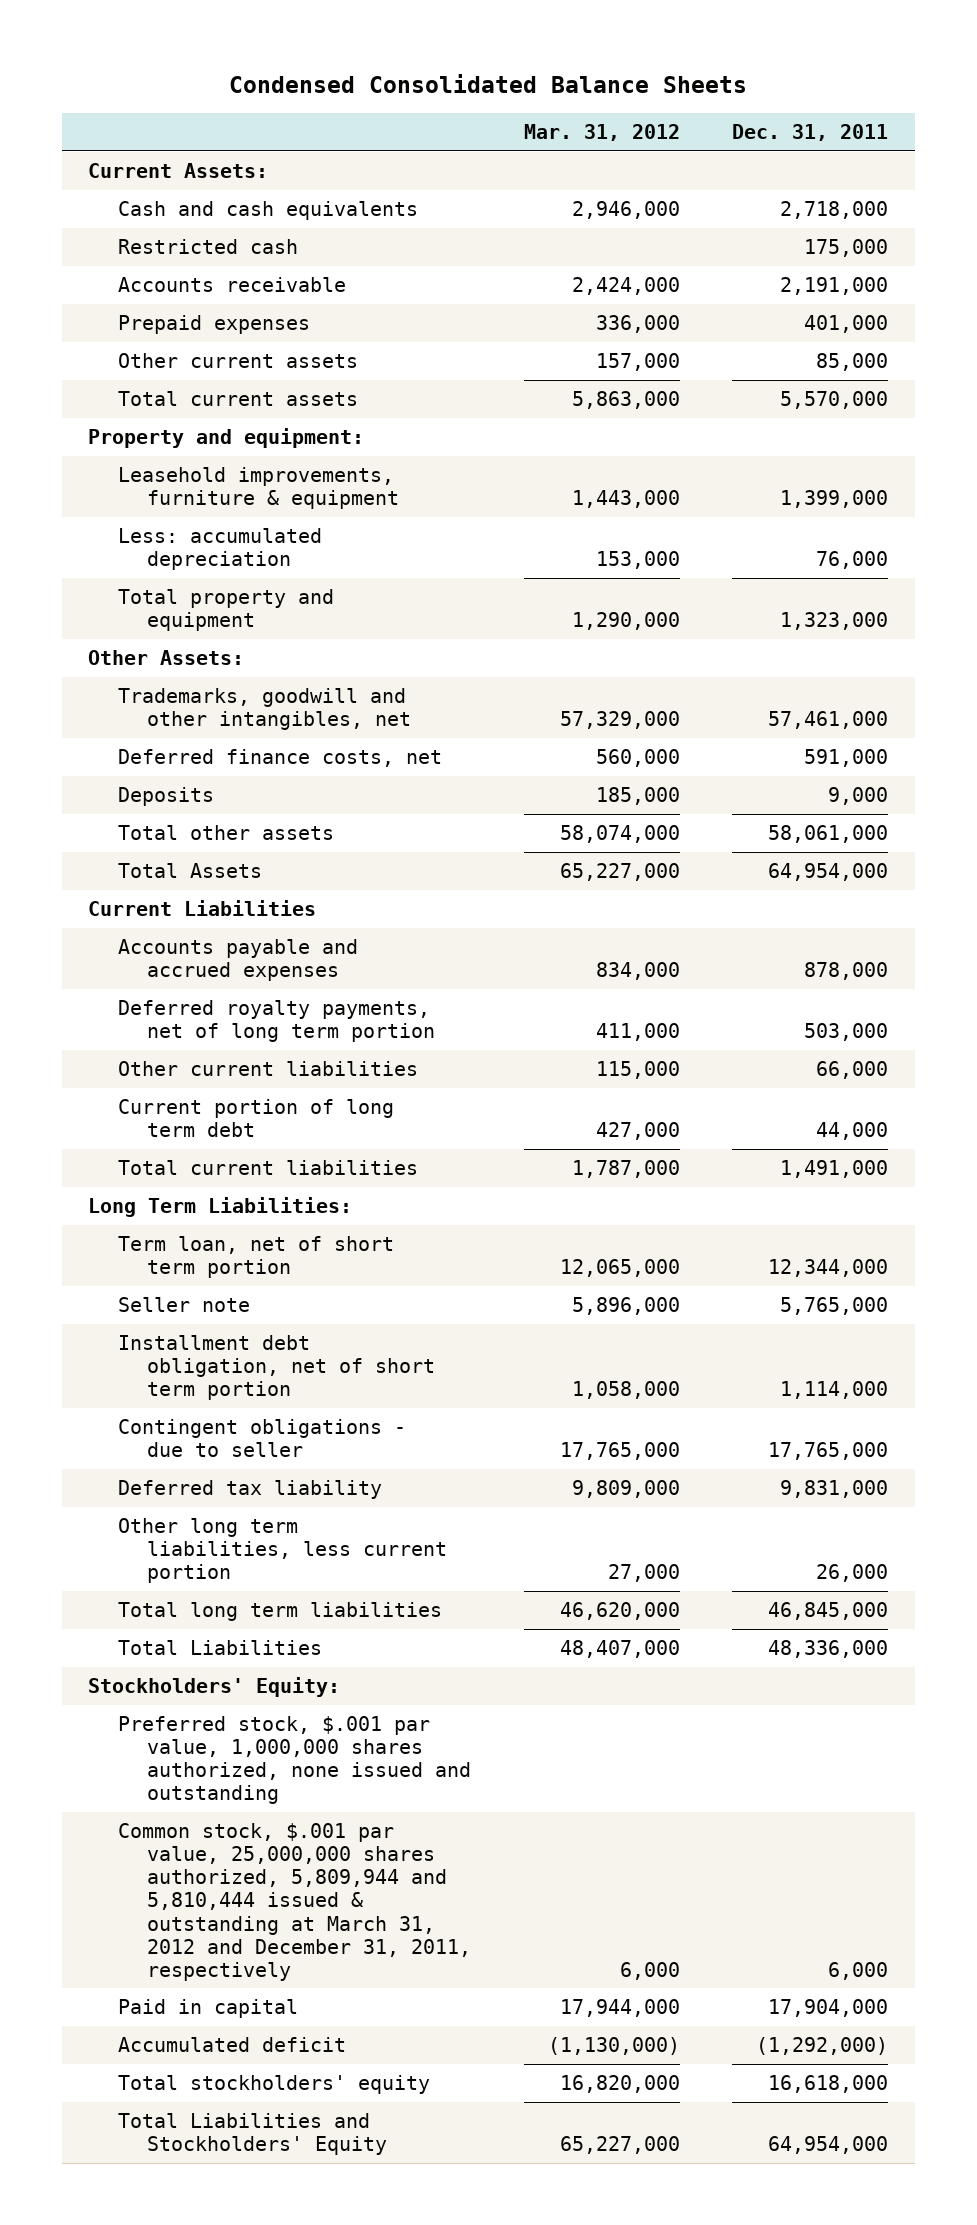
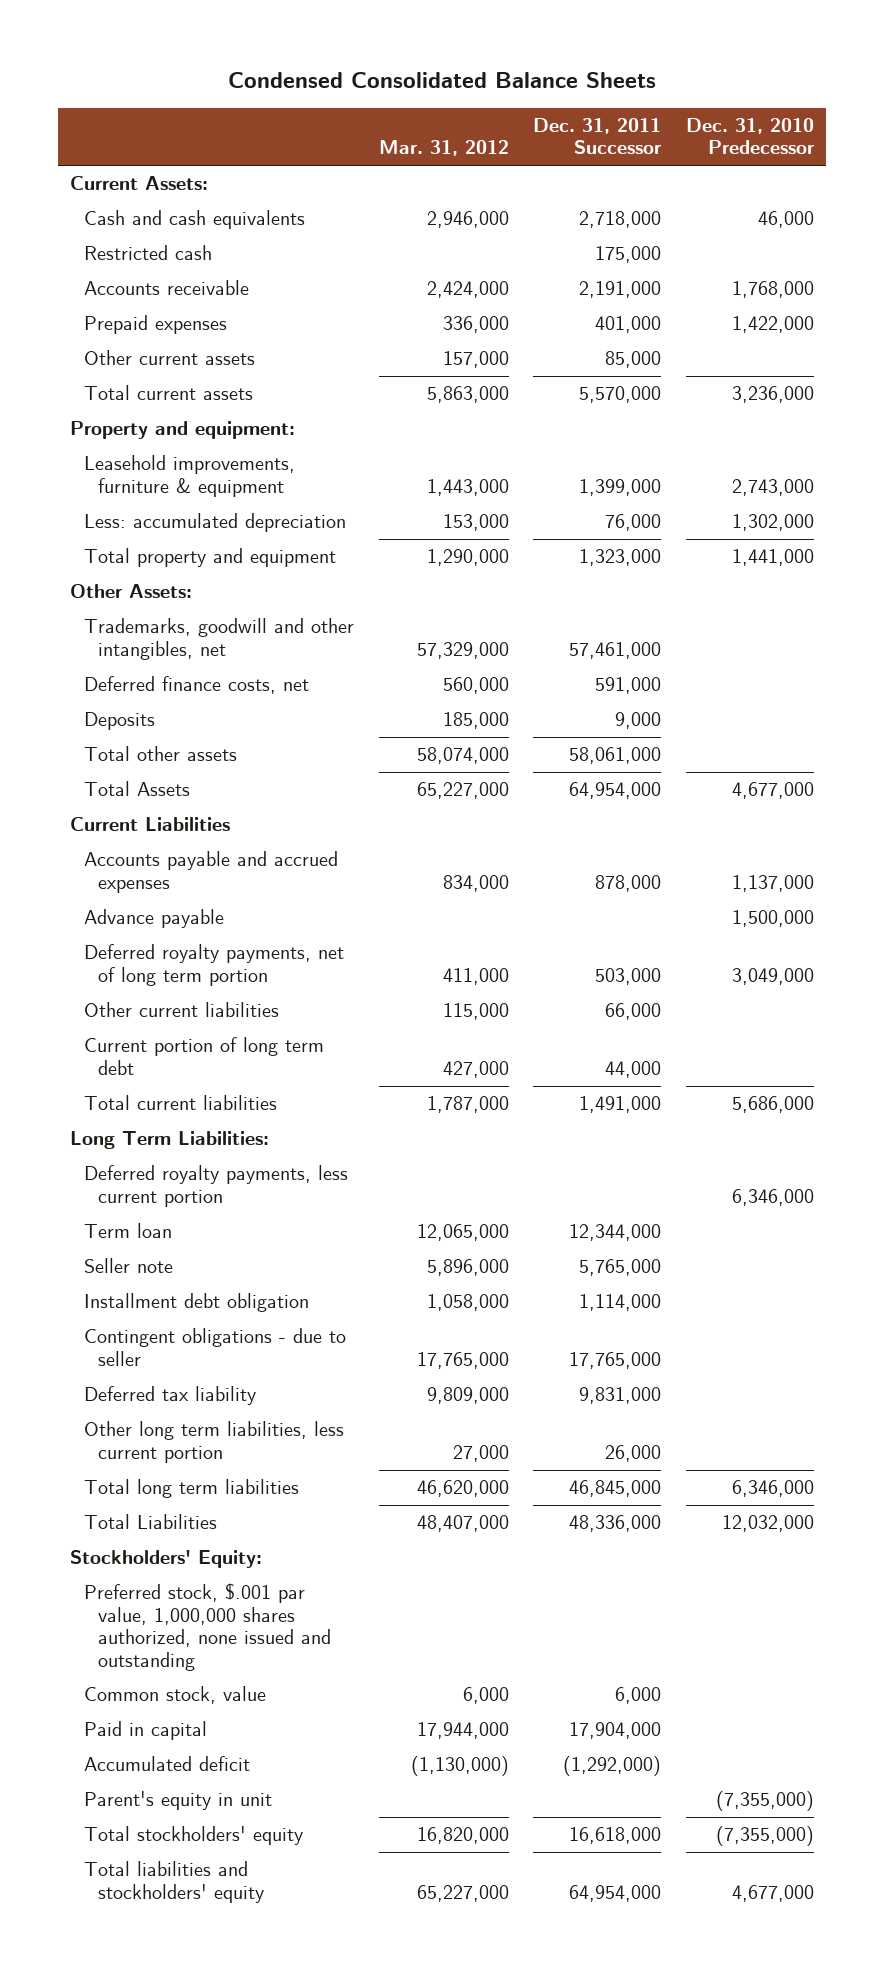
[732,124,889,142] Dec. 31, 2011 -> none
none -> [533,117,663,155] Dec. 31, 2011 Successor
none -> [685,117,815,155] Dec. 31, 2010 Predecessor
none -> [84,909,225,929] Advance payable
none -> [84,1165,349,1207] Deferred royalty payments, less current portion
[117,1236,394,1279] Term loan, net of short term portion -> [84,1223,173,1239] Term loan
[117,1335,436,1401] Installment debt obligation, net of short term portion -> [84,1293,310,1313] Installment debt obligation
[117,1823,472,1981] Common stock, $.001 par value, 25,000,000 shares authorized, 5,809,944 and 5,810,444 issued & outstanding at March 31, 2012 and December 31, 2011, respectively -> [84,1686,267,1705] Common stock, value
none -> [84,1791,273,1811] Parent's equity in unit
[117,2113,388,2156] Total Liabilities and Stockholders' Equity -> [84,1861,264,1903] Total liabilities and stockholders' equity

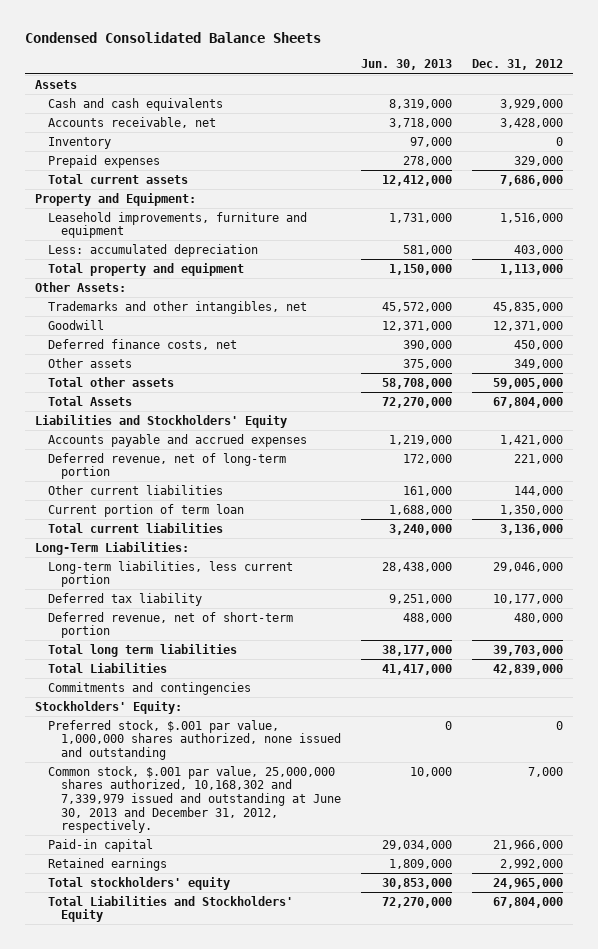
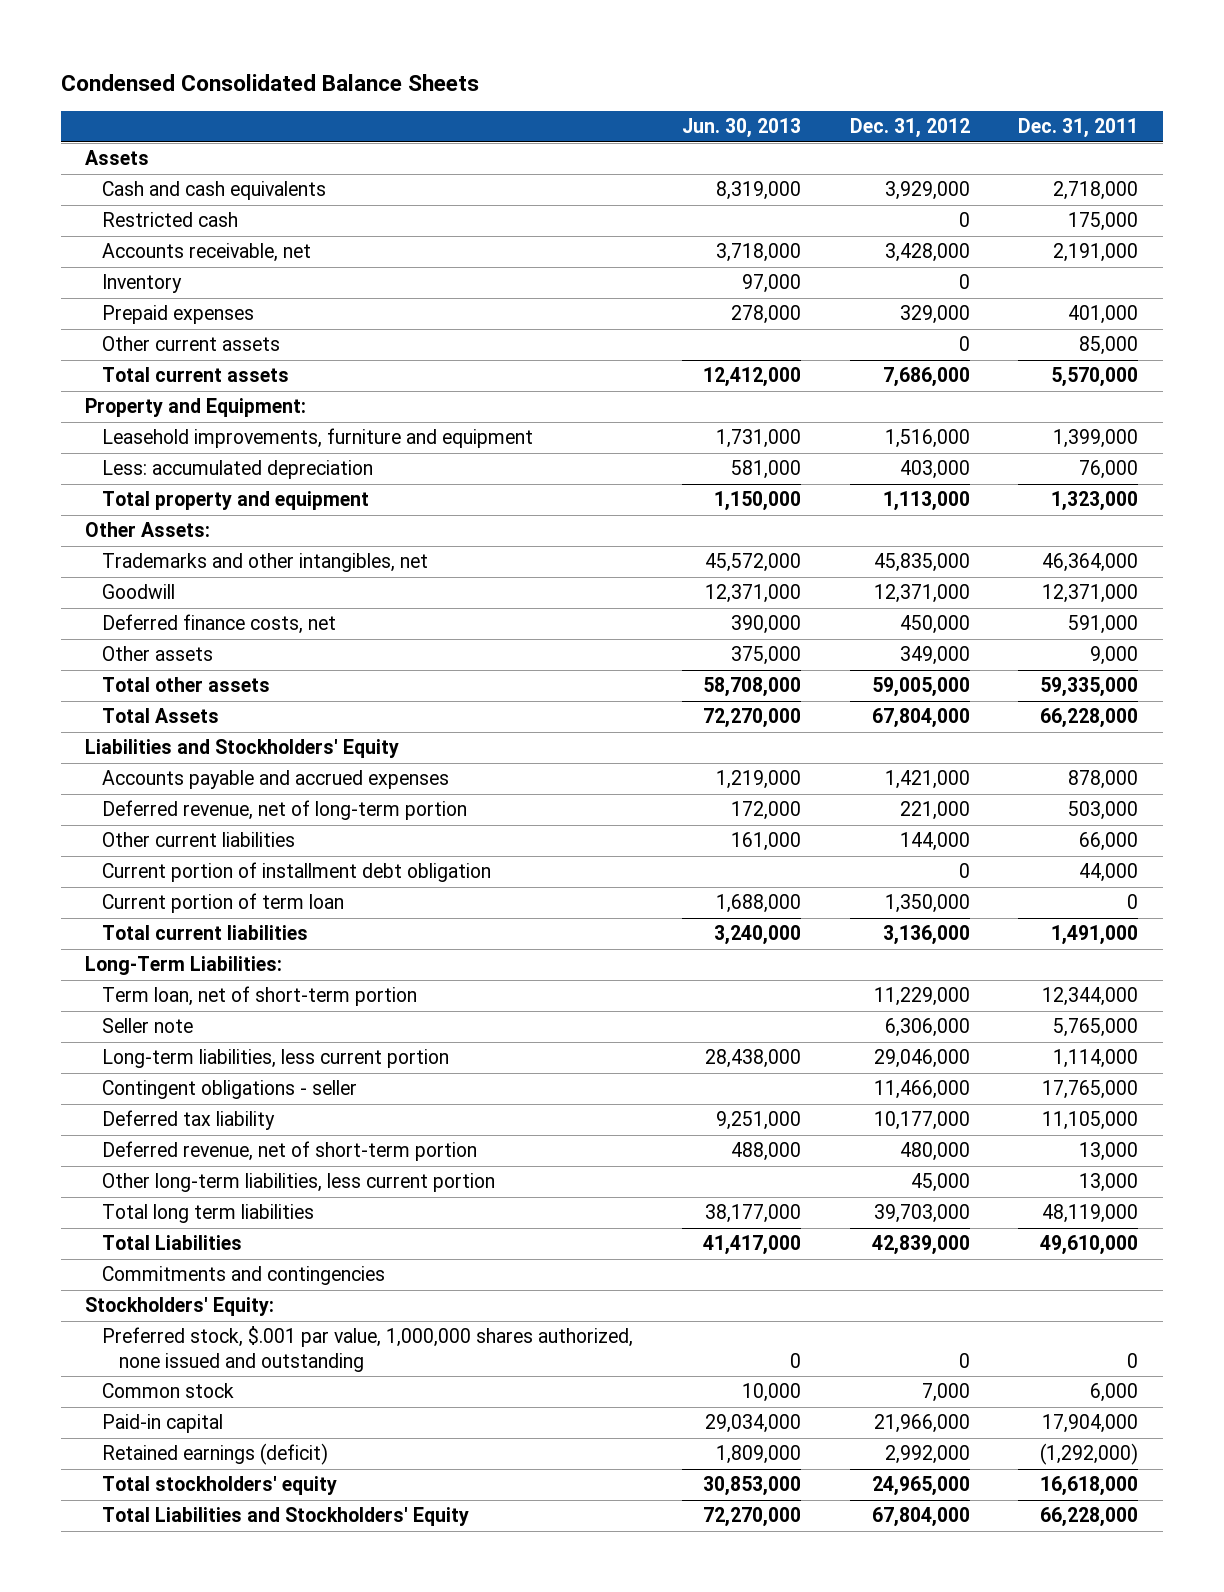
none -> [1018,117,1139,138] Dec. 31, 2011
none -> [102,212,239,228] Restricted cash
none -> [102,336,281,352] Other current assets
none -> [102,862,492,883] Current portion of installment debt obligation
none -> [102,986,418,1007] Term loan, net of short-term portion
none -> [102,1018,194,1034] Seller note
none -> [102,1080,358,1100] Contingent obligations - seller
none -> [102,1173,496,1193] Other long-term liabilities, less current portion
[48,765,342,834] Common stock, $.001 par value, 25,000,000 shares authorized, 10,168,302 and 7,339,979 issued and outstanding at June 30, 2013 and December 31, 2012, respectively. -> [102,1383,235,1399] Common stock
[48,857,168,871] Retained earnings -> [102,1443,329,1466] Retained earnings (deficit)

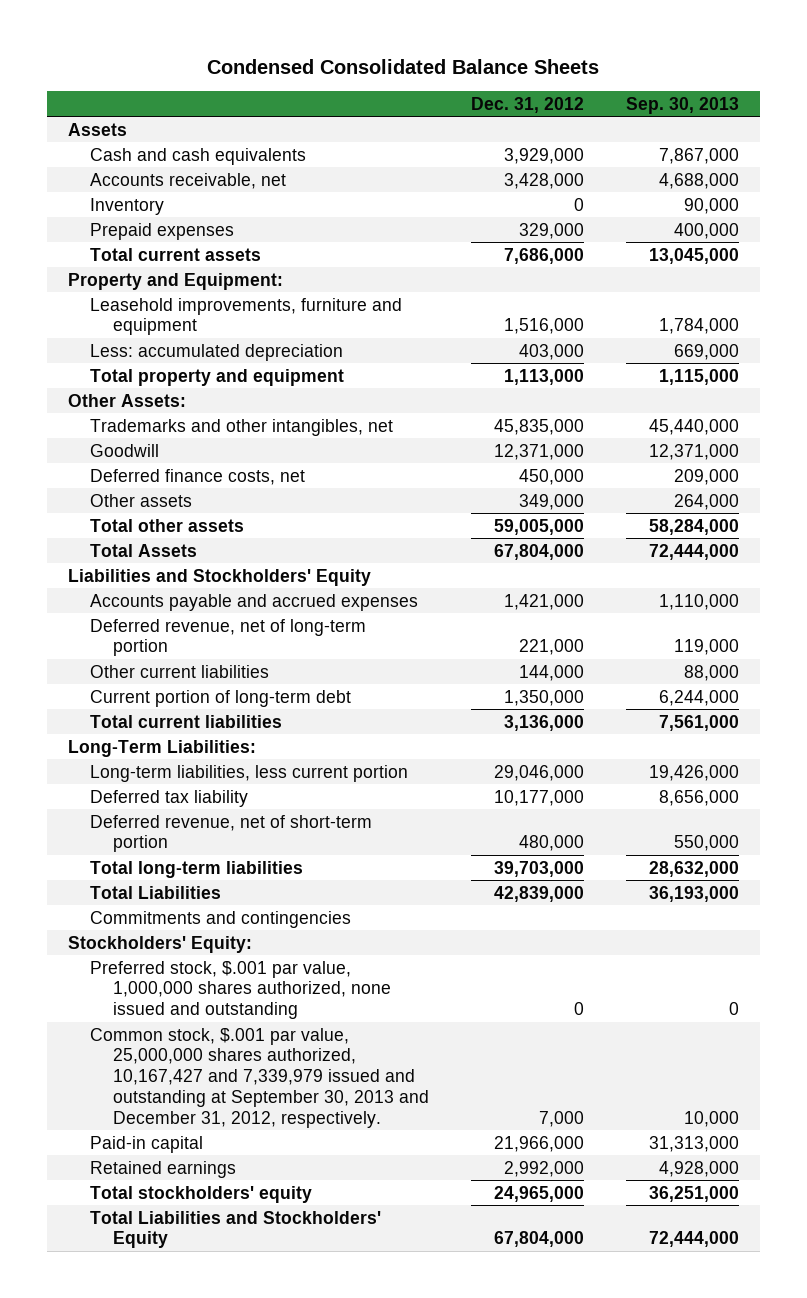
[681,117,801,138] Jun. 30, 2013 -> none
[1018,117,1139,138] Dec. 31, 2011 -> none
none -> [625,96,739,114] Sep. 30, 2013
[102,212,239,228] Restricted cash -> none
[102,336,281,352] Other current assets -> none
[102,862,492,883] Current portion of installment debt obligation -> none
[102,893,345,914] Current portion of term loan -> [90,689,352,707] Current portion of long-term debt
[102,986,418,1007] Term loan, net of short-term portion -> none
[102,1018,194,1034] Seller note -> none
[102,1080,358,1100] Contingent obligations - seller -> none
[102,1173,496,1193] Other long-term liabilities, less current portion -> none
[102,1204,315,1224] Total long term liabilities -> [90,860,304,878] Total long-term liabilities
[102,1383,235,1399] Common stock -> [90,1027,429,1128] Common stock, $.001 par value, 25,000,000 shares authorized, 10,167,427 and 7,339,979 issued and outstanding at September 30, 2013 and December 31, 2012, respectively.
[102,1443,329,1466] Retained earnings (deficit) -> [90,1160,237,1178] Retained earnings

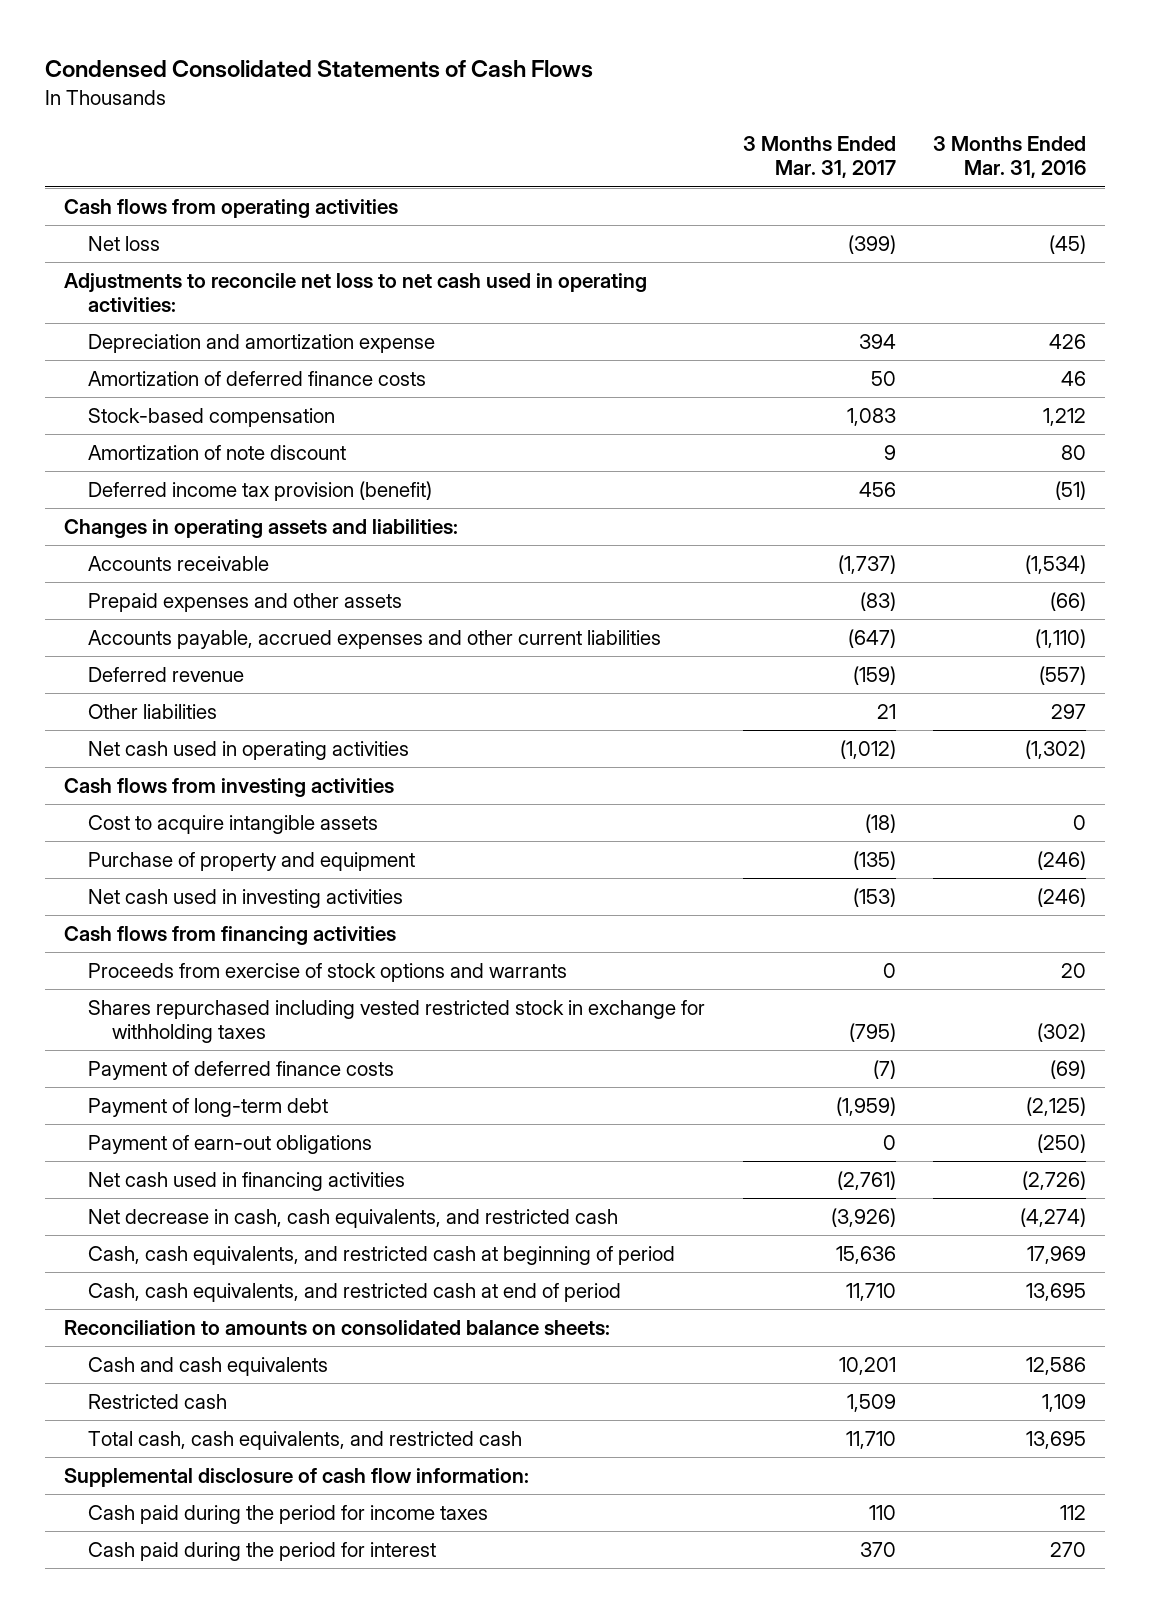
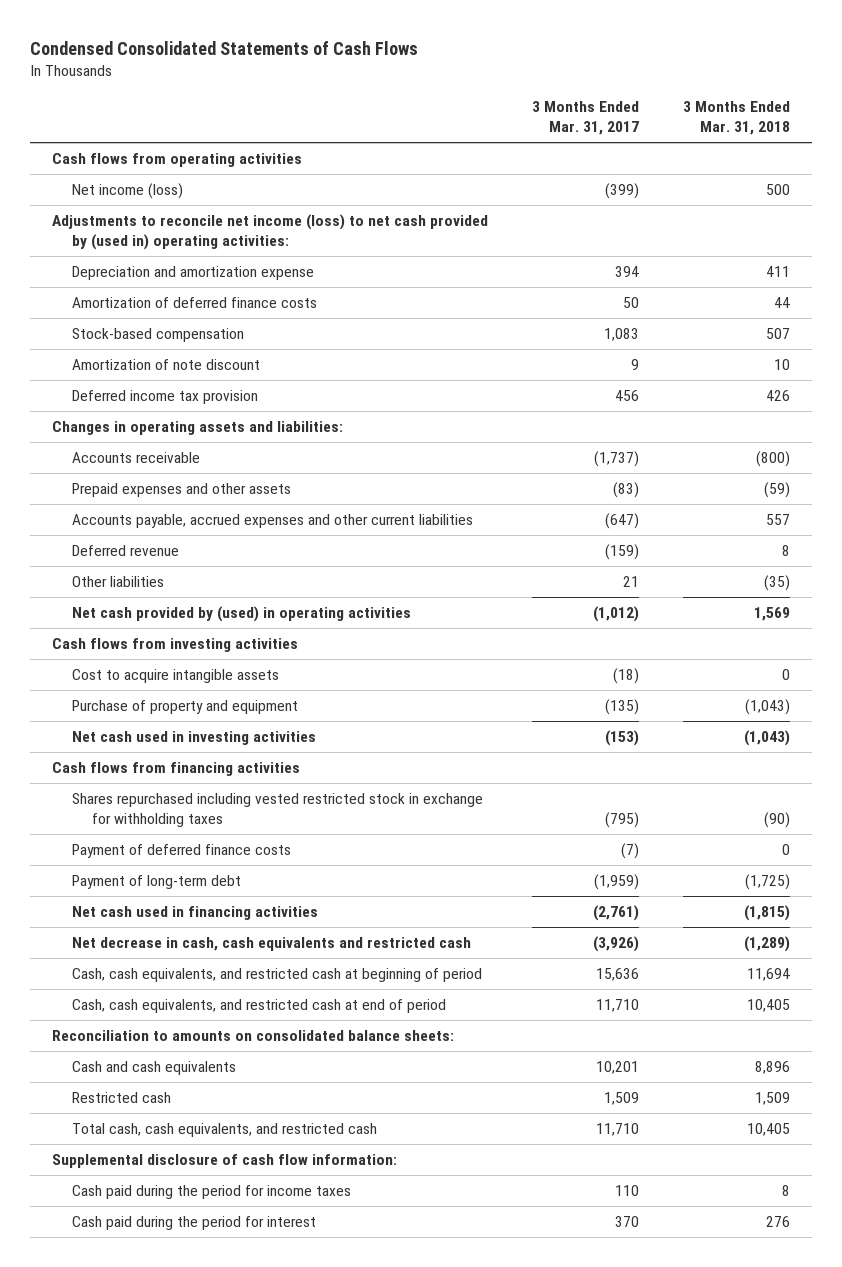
[933,136,1087,179] 3 Months Ended Mar. 31, 2016 -> none
none -> [682,101,790,136] 3 Months Ended Mar. 31, 2018
[88,236,161,252] Net loss -> [71,182,183,199] Net income (loss)
[64,273,648,313] Adjustments to reconcile net loss to net cash used in operating activities: -> [52,213,489,250] Adjustments to reconcile net income (loss) to net cash provided by (used in) operating activities:
[88,481,433,502] Deferred income tax provision (benefit) -> [71,389,258,404] Deferred income tax provision
[88,741,410,761] Net cash used in operating activities -> [71,605,411,622] Net cash provided by (used) in operating activities
[88,963,568,983] Proceeds from exercise of stock options and warrants -> none
[88,1135,373,1155] Payment of earn-out obligations -> none
[88,1209,619,1229] Net decrease in cash, cash equivalents, and restricted cash -> [71,936,471,951] Net decrease in cash, cash equivalents and restricted cash

